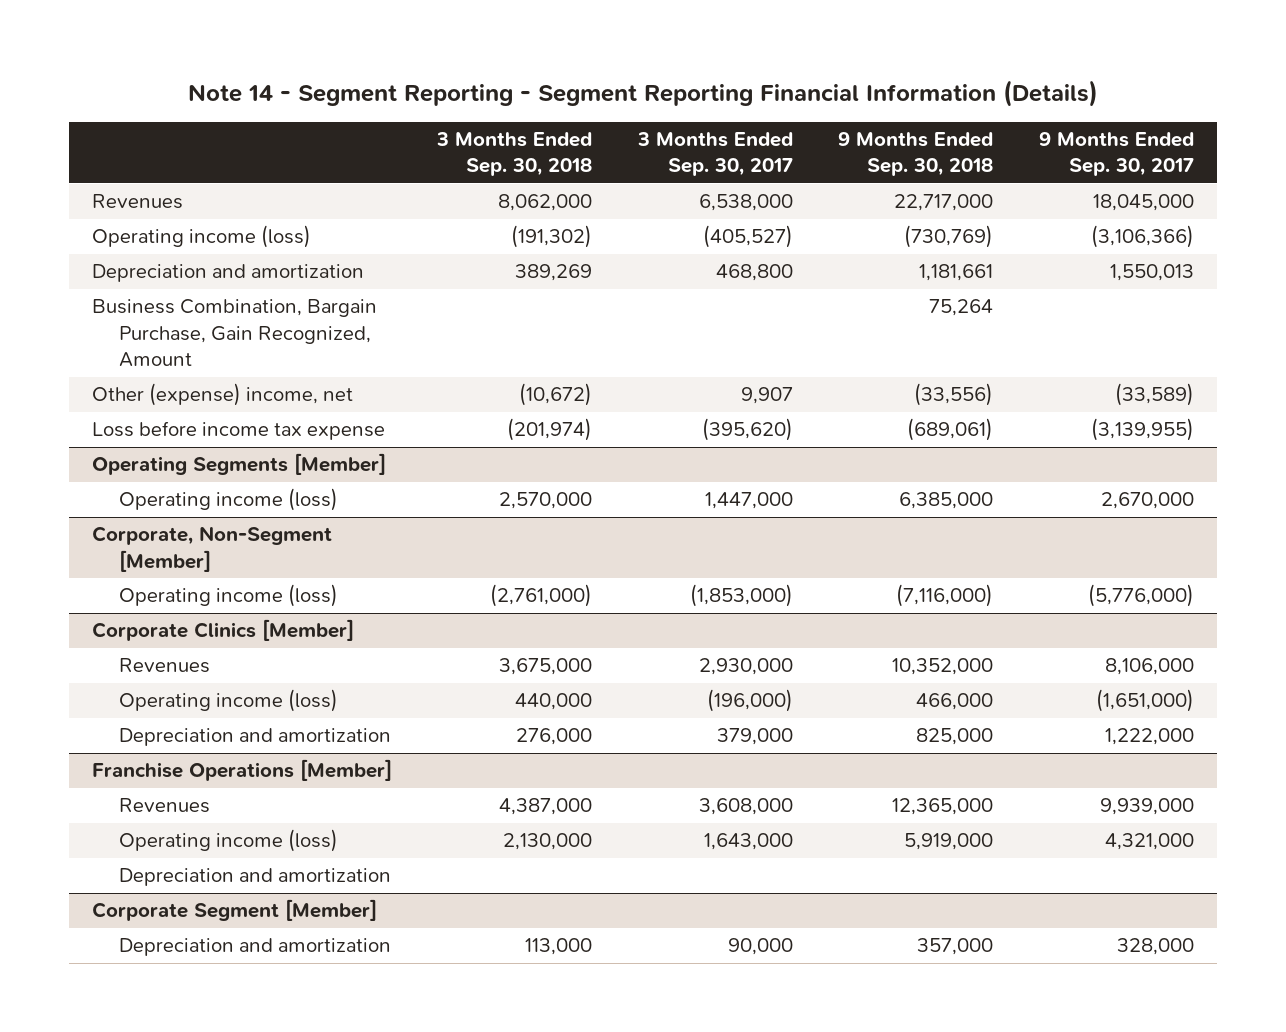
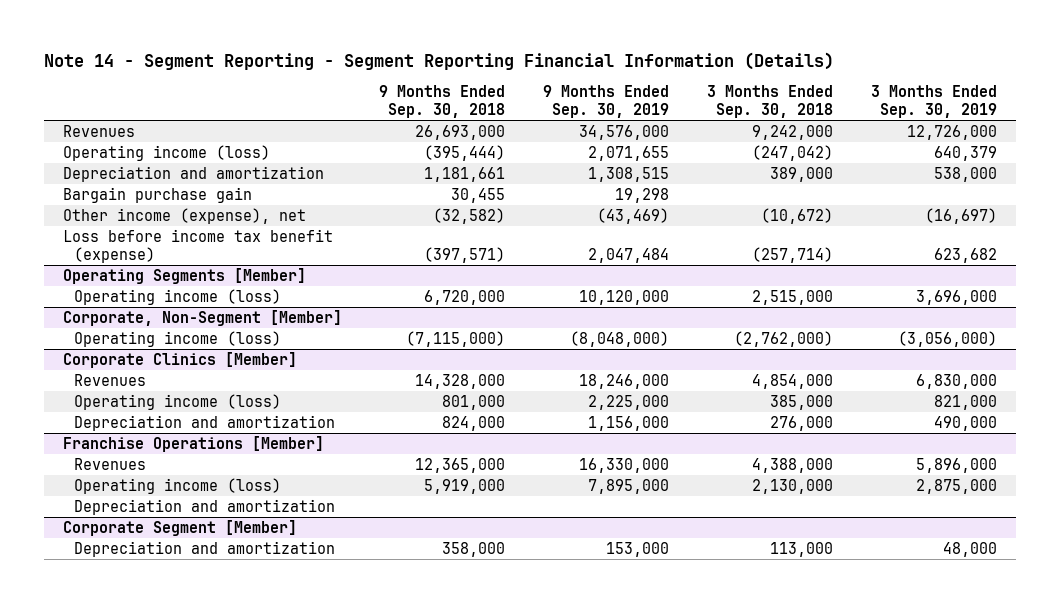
[636,132,793,177] 3 Months Ended Sep. 30, 2017 -> none
[1038,132,1194,177] 9 Months Ended Sep. 30, 2017 -> none
none -> [543,85,670,118] 9 Months Ended Sep. 30, 2019
none -> [871,85,998,118] 3 Months Ended Sep. 30, 2019
[498,194,593,212] 8,062,000 -> [752,124,834,140] 9,242,000
[894,194,994,212] 22,717,000 -> [415,124,506,140] 26,693,000
[511,225,593,249] (191,302) -> [752,144,834,161] (247,042)
[904,225,994,249] (730,769) -> [424,144,506,161] (395,444)
[515,264,593,282] 389,269 -> [770,166,834,182] 389,000
[91,299,377,368] Business Combination, Bargain Purchase, Gain Recognized, Amount -> [62,186,252,203] Bargain purchase gain
[929,299,994,317] 75,264 -> [451,187,506,203] 30,455
[91,383,353,407] Other (expense) income, net -> [62,207,306,224] Other income (expense), net
[914,383,994,407] (33,556) -> [433,207,506,224] (32,582)
[91,421,385,441] Loss before income tax expense -> [62,228,333,263] Loss before income tax benefit (expense)
[507,418,593,442] (201,974) -> [752,246,834,263] (257,714)
[907,418,994,442] (689,061) -> [424,246,506,263] (397,571)
[499,492,593,510] 2,570,000 -> [752,289,834,305] 2,515,000
[899,492,994,510] 6,385,000 -> [424,289,506,305] 6,720,000
[490,584,593,608] (2,761,000) -> [734,330,834,347] (2,762,000)
[896,584,994,608] (7,116,000) -> [406,330,506,347] (7,115,000)
[499,658,593,676] 3,675,000 -> [752,373,834,389] 4,854,000
[892,658,994,676] 10,352,000 -> [415,373,506,389] 14,328,000
[515,693,593,711] 440,000 -> [770,394,834,410] 385,000
[916,693,994,711] 466,000 -> [442,394,506,410] 801,000
[916,728,994,746] 825,000 -> [442,415,506,431] 824,000
[499,798,593,816] 4,387,000 -> [752,457,834,473] 4,388,000
[917,938,994,956] 357,000 -> [442,541,506,557] 358,000

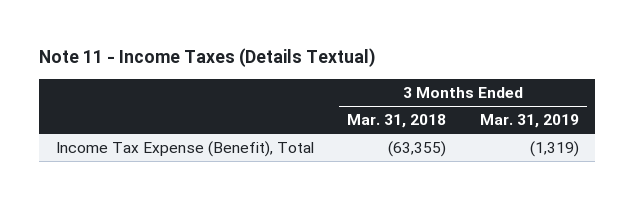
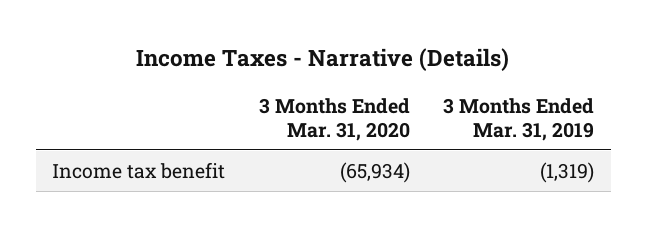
[39,48,377,68] Note 11 - Income Taxes (Details Textual) -> [136,48,510,72] Income Taxes - Narrative (Details)
[347,114,447,129] Mar. 31, 2018 -> none
none -> [258,98,410,142] 3 Months Ended Mar. 31, 2020
[55,141,314,158] Income Tax Expense (Benefit), Total -> [52,161,226,179] Income tax benefit

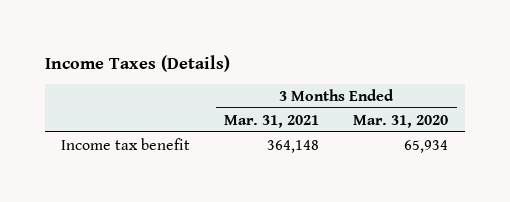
[136,48,510,72] Income Taxes - Narrative (Details) -> [44,54,230,72] Income Taxes (Details)
[442,98,594,142] 3 Months Ended Mar. 31, 2019 -> none
none -> [224,114,320,128] Mar. 31, 2021
[339,161,410,183] (65,934) -> [404,139,449,153] 65,934

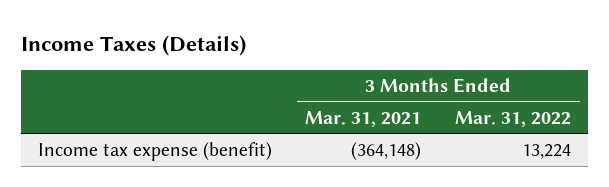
[353,114,449,128] Mar. 31, 2020 -> none
none -> [455,110,572,127] Mar. 31, 2022
[61,137,191,150] Income tax benefit -> [37,142,272,162] Income tax expense (benefit)
[267,139,320,153] 364,148 -> [351,142,422,161] (364,148)

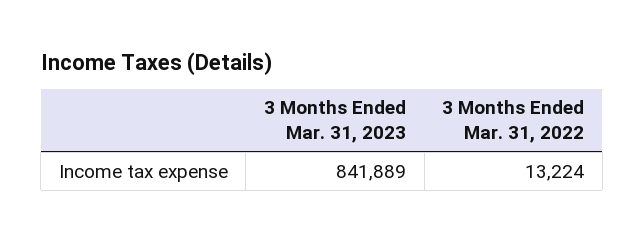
[305,110,422,127] Mar. 31, 2021 -> none
none -> [263,100,406,143] 3 Months Ended Mar. 31, 2023
[37,142,272,162] Income tax expense (benefit) -> [58,164,228,182] Income tax expense

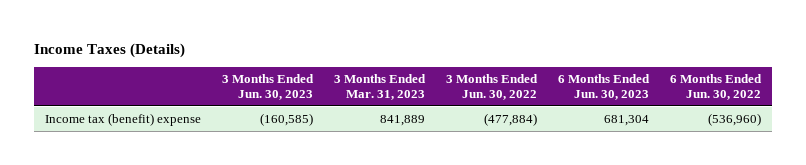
[442,100,585,143] 3 Months Ended Mar. 31, 2022 -> none
none -> [221,73,314,101] 3 Months Ended Jun. 30, 2023
none -> [446,73,539,101] 3 Months Ended Jun. 30, 2022
none -> [558,73,651,101] 6 Months Ended Jun. 30, 2023
none -> [670,73,763,101] 6 Months Ended Jun. 30, 2022
[58,164,228,182] Income tax expense -> [44,112,201,126] Income tax (benefit) expense

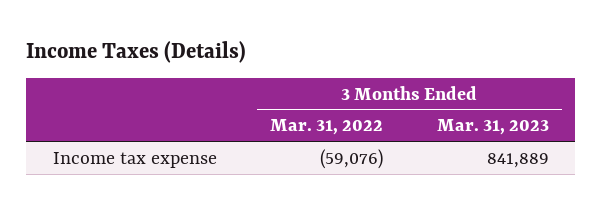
[221,73,314,101] 3 Months Ended Jun. 30, 2023 -> none
[446,73,539,101] 3 Months Ended Jun. 30, 2022 -> none
[558,73,651,101] 6 Months Ended Jun. 30, 2023 -> none
[670,73,763,101] 6 Months Ended Jun. 30, 2022 -> none
none -> [270,119,384,136] Mar. 31, 2022
[44,112,201,126] Income tax (benefit) expense -> [52,151,217,168] Income tax expense

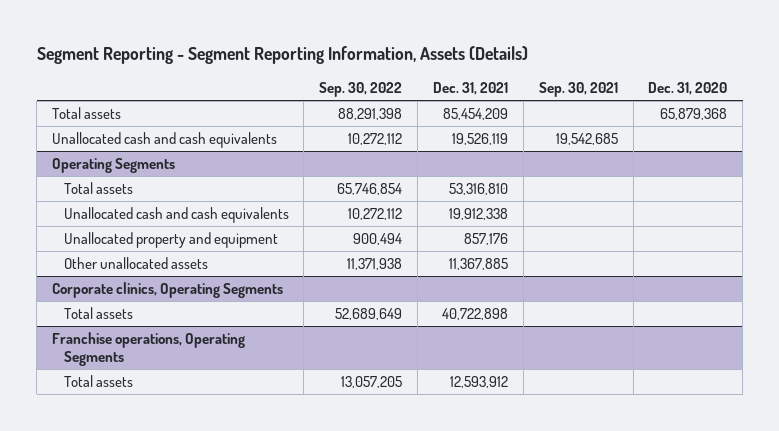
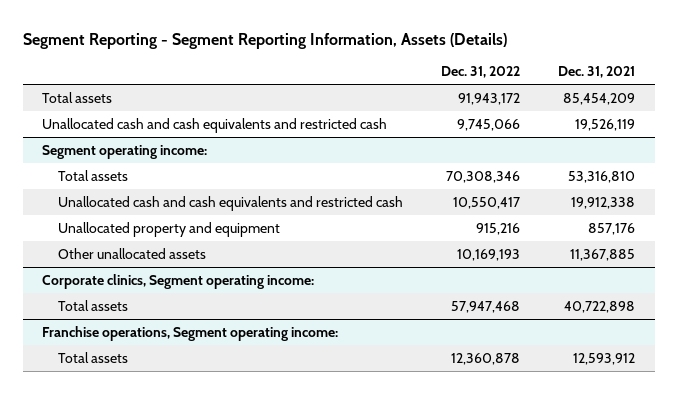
[319,82,403,98] Sep. 30, 2022 -> none
[538,82,618,98] Sep. 30, 2021 -> none
[648,82,728,96] Dec. 31, 2020 -> none
none -> [441,66,521,79] Dec. 31, 2022
[52,132,278,149] Unallocated cash and cash equivalents -> [42,117,388,133] Unallocated cash and cash equivalents and restricted cash
[52,158,176,174] Operating Segments -> [42,144,208,159] Segment operating income:
[63,207,289,224] Unallocated cash and cash equivalents -> [58,195,404,211] Unallocated cash and cash equivalents and restricted cash
[52,282,284,299] Corporate clinics, Operating Segments -> [42,273,315,289] Corporate clinics, Segment operating income:
[52,332,246,366] Franchise operations, Operating Segments -> [42,325,339,341] Franchise operations, Segment operating income:

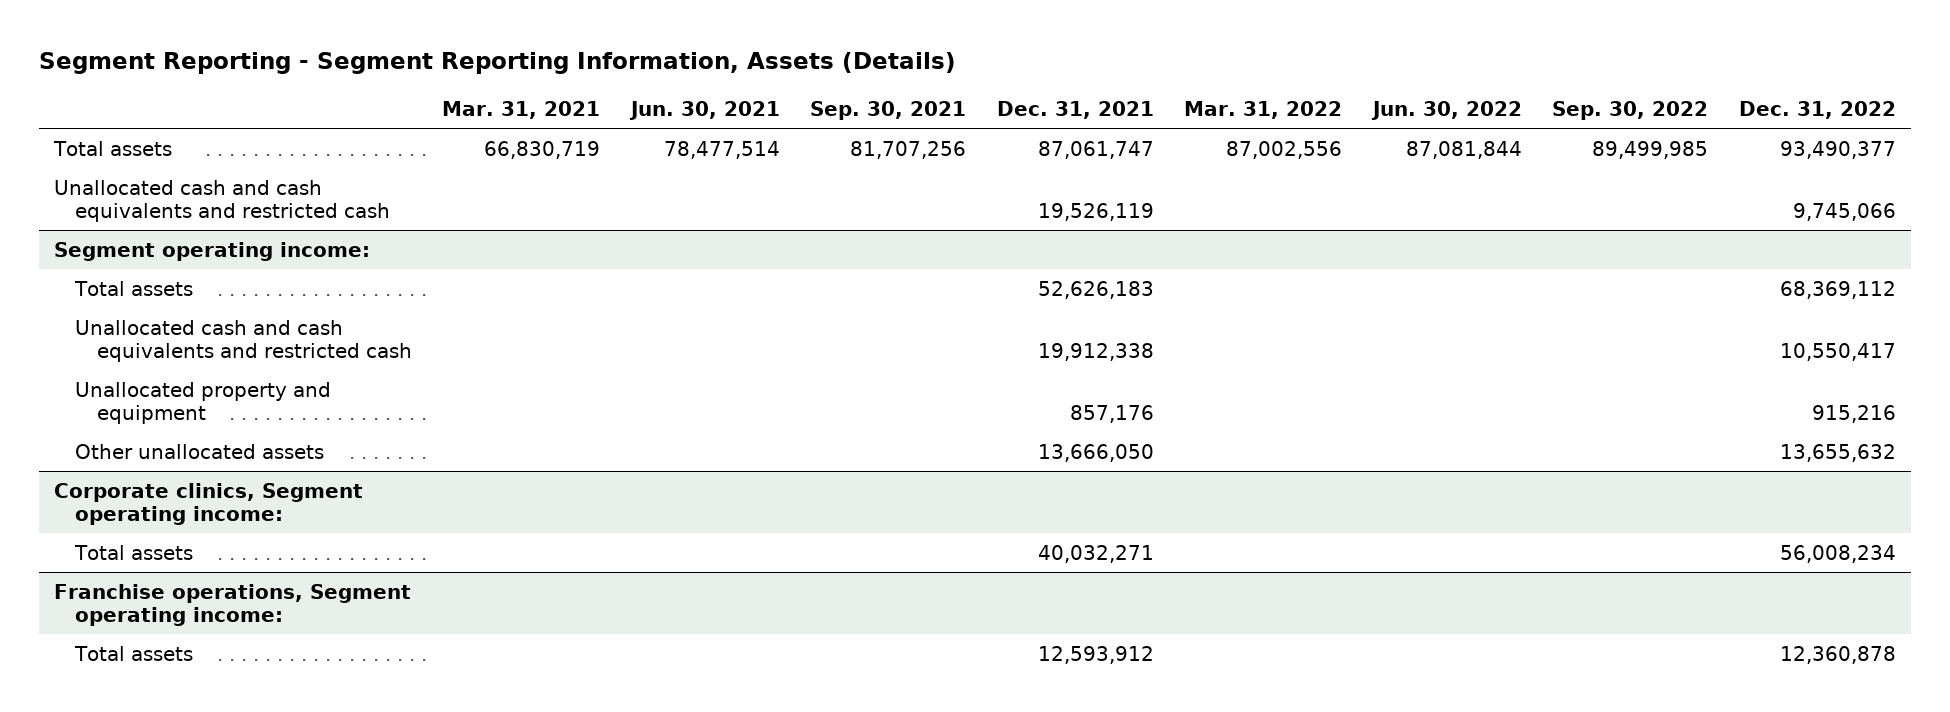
none -> [442,100,601,119] Mar. 31, 2021
none -> [628,100,780,120] Jun. 30, 2021
none -> [810,100,967,120] Sep. 30, 2021
none -> [1184,100,1343,119] Mar. 31, 2022
none -> [1370,100,1522,120] Jun. 30, 2022
none -> [1552,100,1709,120] Sep. 30, 2022
[458,92,521,105] 91,943,172 -> [1779,140,1896,159] 93,490,377
[563,92,636,105] 85,454,209 -> [1037,140,1154,159] 87,061,747
[446,170,521,183] 70,308,346 -> [1779,280,1896,299] 68,369,112
[568,170,636,183] 53,316,810 -> [1037,280,1154,299] 52,626,183
[457,248,521,261] 10,169,193 -> [1779,443,1896,462] 13,655,632
[570,248,636,261] 11,367,885 -> [1037,443,1154,462] 13,666,050
[451,300,521,313] 57,947,468 -> [1779,544,1896,563] 56,008,234
[564,300,636,313] 40,722,898 -> [1037,544,1154,563] 40,032,271

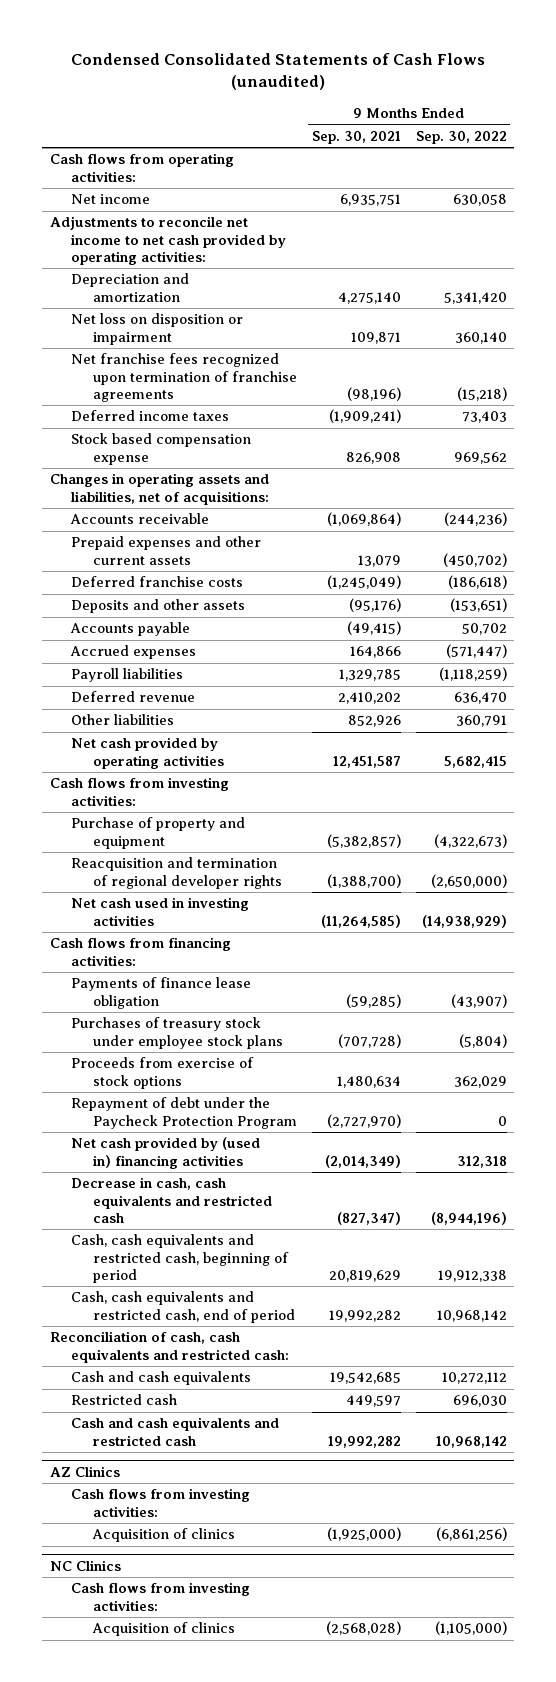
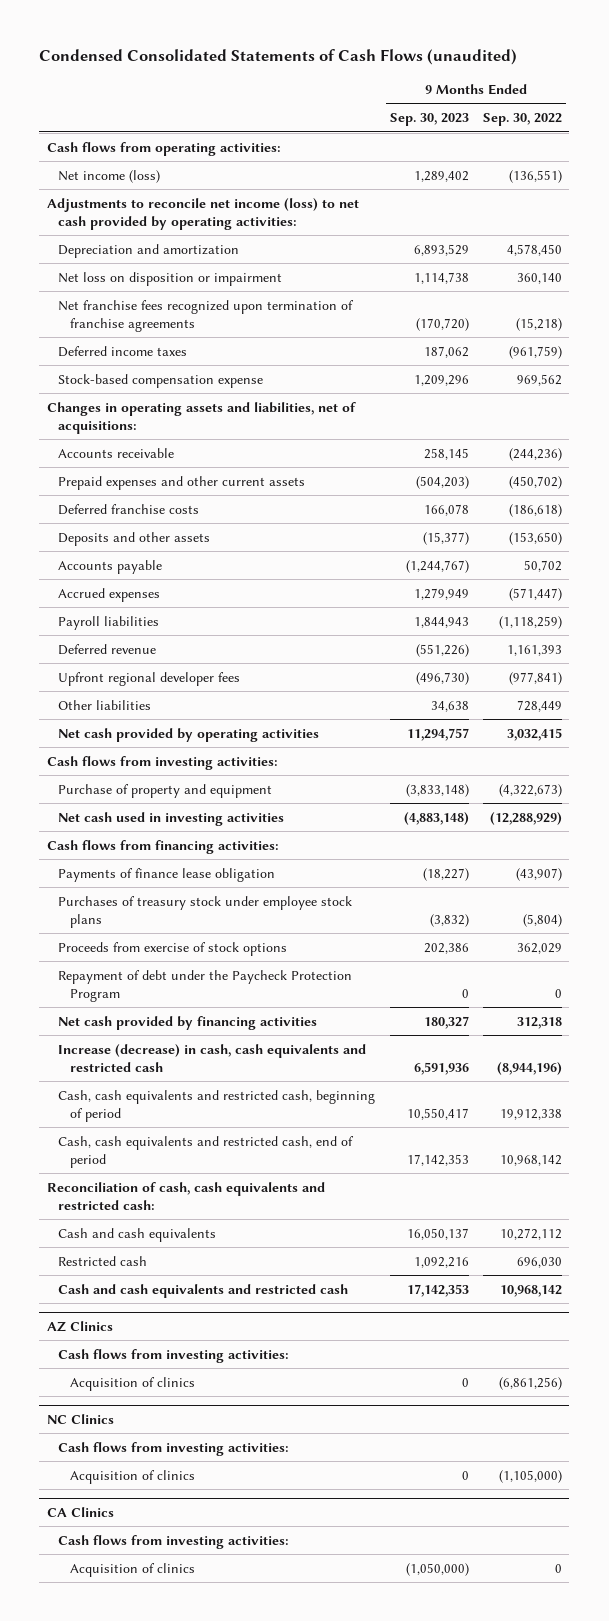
[311,130,401,144] Sep. 30, 2021 -> none
none -> [389,113,469,127] Sep. 30, 2023
[71,194,151,205] Net income -> [58,169,161,183] Net income (loss)
[452,194,507,207] 630,058 -> [509,169,563,183] (136,551)
[49,216,287,265] Adjustments to reconcile net income to net cash provided by operating activities: -> [46,197,359,230] Adjustments to reconcile net income (loss) to net cash provided by operating activities:
[443,291,507,304] 5,341,420 -> [507,243,563,256] 4,578,450
[461,411,507,424] 73,403 -> [509,345,563,359] (961,759)
[71,433,252,465] Stock based compensation expense -> [58,373,264,388] Stock-based compensation expense
[449,598,507,613] (153,651) -> [509,531,563,545] (153,650)
[453,692,507,705] 636,470 -> [507,644,563,656] 1,161,393
none -> [58,671,241,686] Upfront regional developer fees
[455,715,507,728] 360,791 -> [517,699,563,712] 728,449
[443,755,507,768] 5,682,415 -> [507,727,563,741] 3,032,415
[71,857,283,889] Reacquisition and termination of regional developer rights -> none
[421,914,507,928] (14,938,929) -> [490,811,563,825] (12,288,929)
[71,1137,261,1169] Net cash provided by (used in) financing activities -> [58,1015,318,1030] Net cash provided by financing activities
[71,1177,273,1223] Decrease in cash, cash equivalents and restricted cash -> [58,1043,367,1072] Increase (decrease) in cash, cash equivalents and restricted cash
none -> [46,1506,114,1517] CA Clinics
none -> [58,1534,290,1549] Cash flows from investing activities:
none -> [70,1562,196,1577] Acquisition of clinics

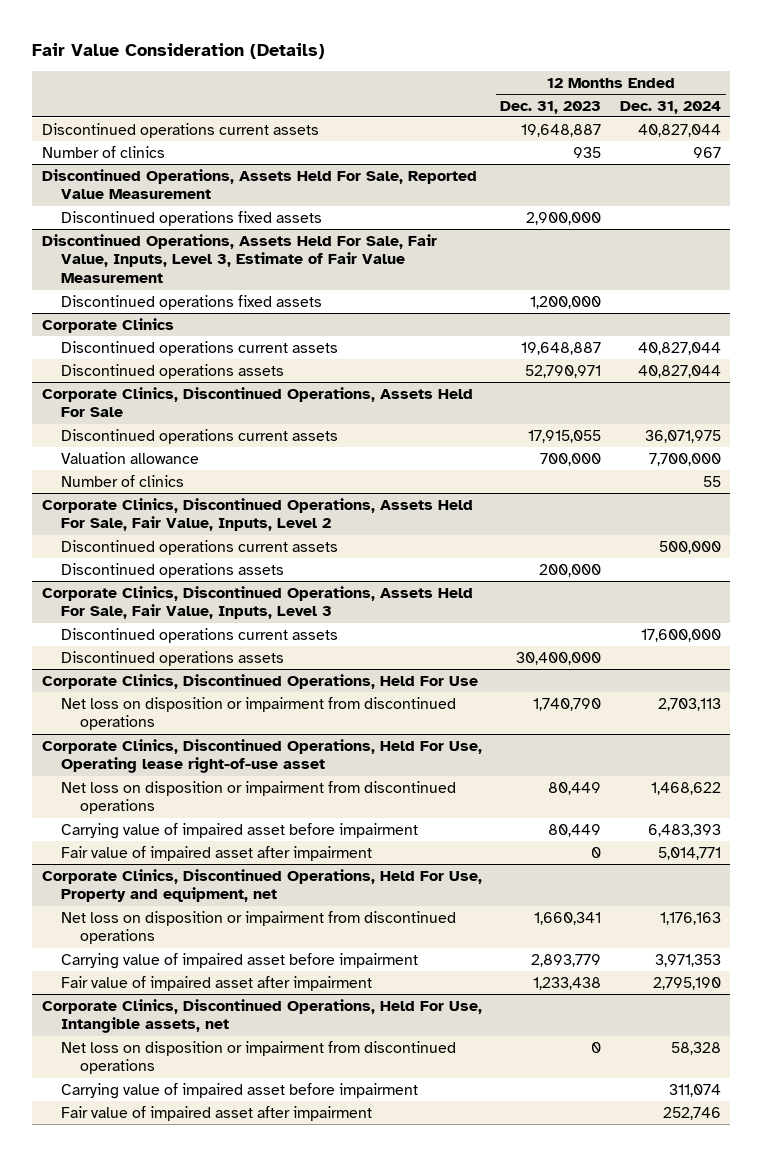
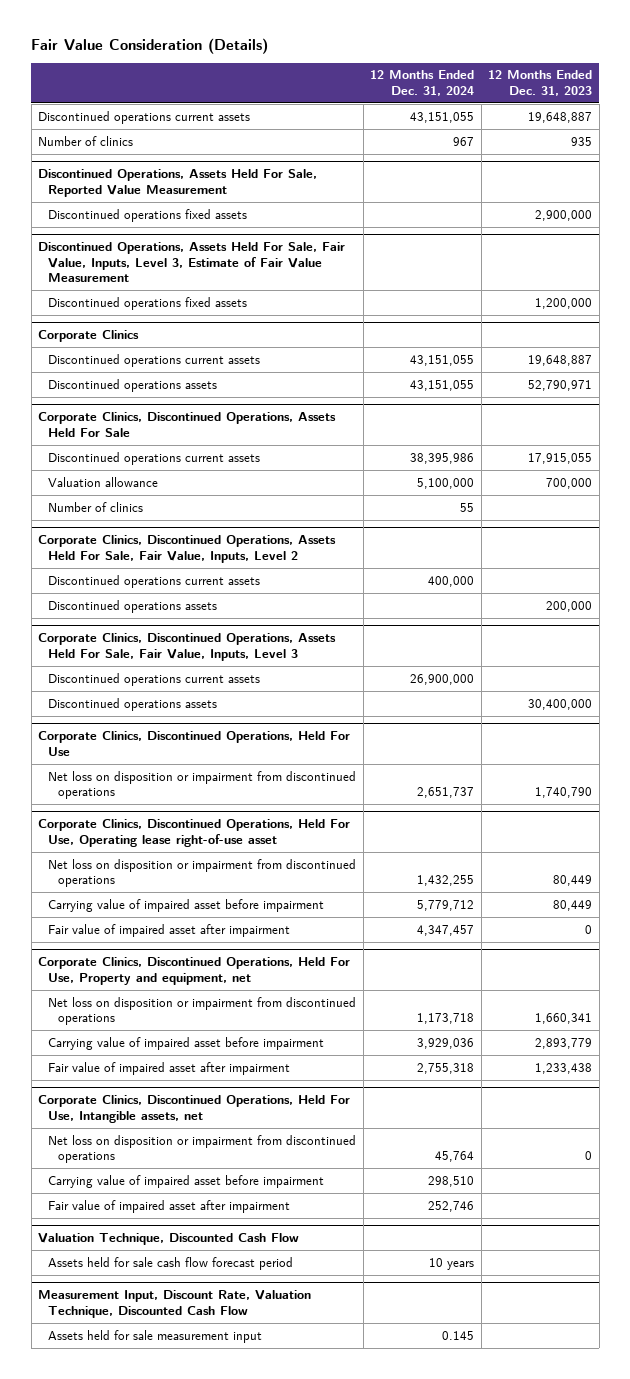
[638,123,722,137] 40,827,044 -> [410,111,475,123] 43,151,055
[638,341,722,355] 40,827,044 -> [410,354,475,366] 43,151,055
[638,364,722,378] 40,827,044 -> [410,379,475,391] 43,151,055
[645,429,722,443] 36,071,975 -> [410,452,475,464] 38,395,986
[649,452,722,466] 7,700,000 -> [417,477,475,489] 5,100,000
[659,540,722,554] 500,000 -> [428,575,475,587] 400,000
[641,628,722,642] 17,600,000 -> [410,673,475,685] 26,900,000
[658,697,722,711] 2,703,113 -> [417,787,475,799] 2,651,737
[651,781,722,795] 1,468,622 -> [417,875,475,887] 1,432,255
[648,823,722,837] 6,483,393 -> [417,899,475,911] 5,779,712
[658,846,722,860] 5,014,771 -> [417,924,475,936] 4,347,457
[660,911,722,925] 1,176,163 -> [417,1013,475,1025] 1,173,718
[655,953,722,967] 3,971,353 -> [417,1037,475,1049] 3,929,036
[653,976,722,990] 2,795,190 -> [417,1062,475,1074] 2,755,318
[671,1041,722,1055] 58,328 -> [435,1151,475,1163] 45,764
[669,1083,722,1097] 311,074 -> [428,1175,475,1187] 298,510
none -> [38,1233,300,1246] Valuation Technique, Discounted Cash Flow
none -> [48,1256,294,1270] Assets held for sale cash flow forecast period
none -> [38,1290,312,1318] Measurement Input, Discount Rate, Valuation Technique, Discounted Cash Flow
none -> [48,1329,263,1343] Assets held for sale measurement input

